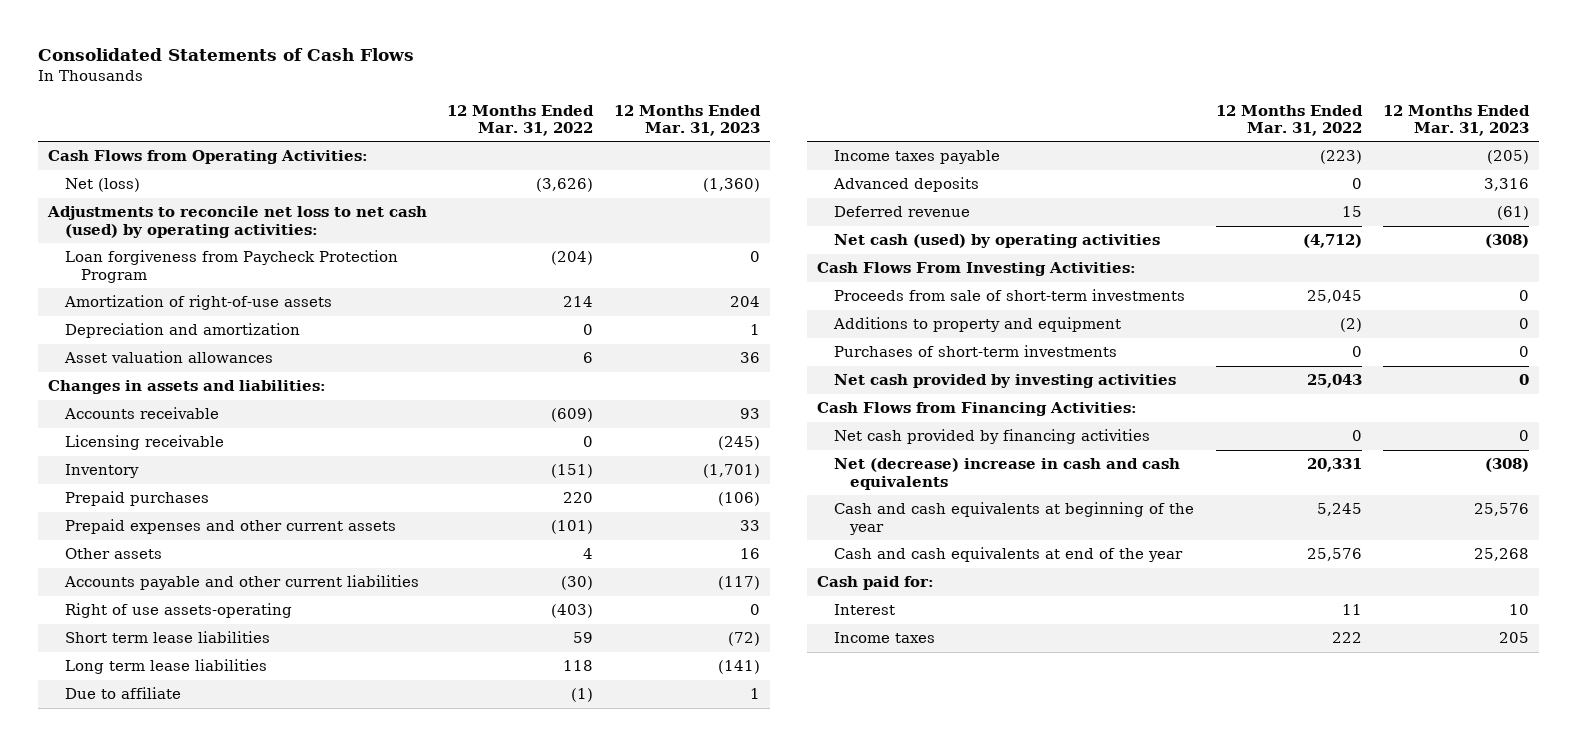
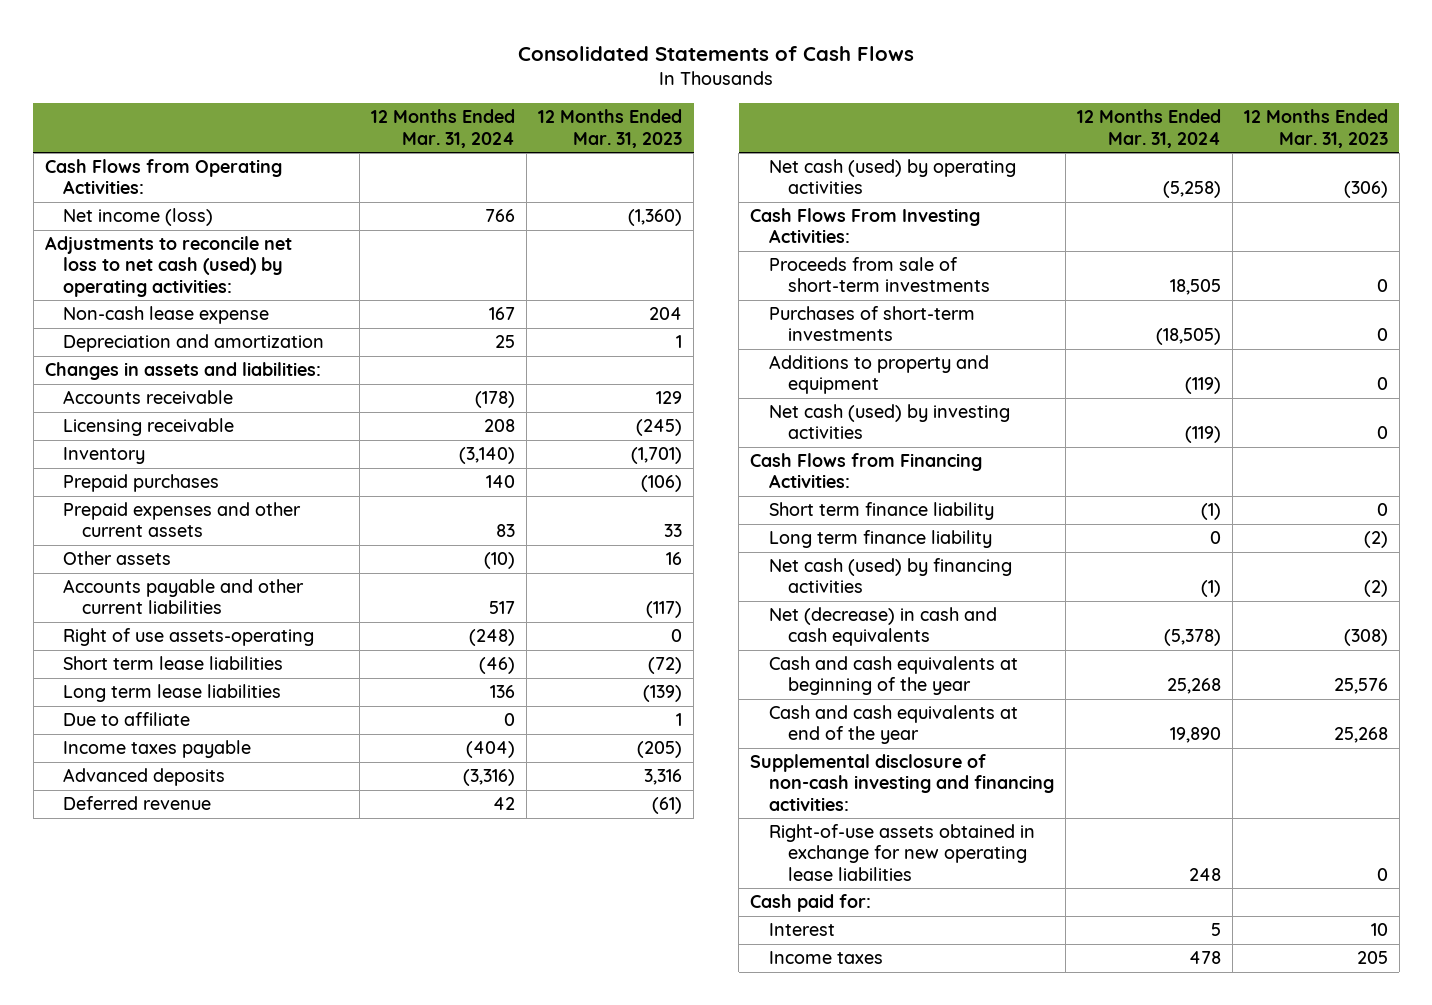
[447,104,595,136] 12 Months Ended Mar. 31, 2022 -> none
none -> [371,109,516,148] 12 Months Ended Mar. 31, 2024
[64,178,140,193] Net (loss) -> [63,208,214,227] Net income (loss)
[64,250,398,283] Loan forgiveness from Paycheck Protection Program -> none
[63,295,332,311] Amortization of right-of-use assets -> [63,306,270,325] Non-cash lease expense
[63,351,273,364] Asset valuation allowances -> none
[739,408,760,420] 93 -> [656,391,683,405] 129
[717,660,760,675] (141) -> [643,685,683,703] (139)
[1484,234,1529,249] (308) -> [1343,181,1388,199] (306)
[832,317,1121,333] Additions to property and equipment -> [768,355,989,395] Additions to property and equipment
[833,374,1176,389] Net cash provided by investing activities -> [768,404,1010,440] Net cash (used) by investing activities
none -> [768,502,994,521] Short term finance liability
none -> [768,530,992,549] Long term finance liability
[833,429,1150,445] Net cash provided by financing activities -> [768,558,1012,594] Net cash (used) by financing activities
[1518,430,1529,442] 0 -> [1363,580,1388,598] (2)
[833,458,1180,490] Net (decrease) increase in cash and cash equivalents -> [768,607,997,647] Net (decrease) in cash and cash equivalents
none -> [749,754,1054,811] Supplemental disclosure of non-cash investing and financing activities:
none -> [768,824,1035,881] Right-of-use assets obtained in exchange for new operating lease liabilities

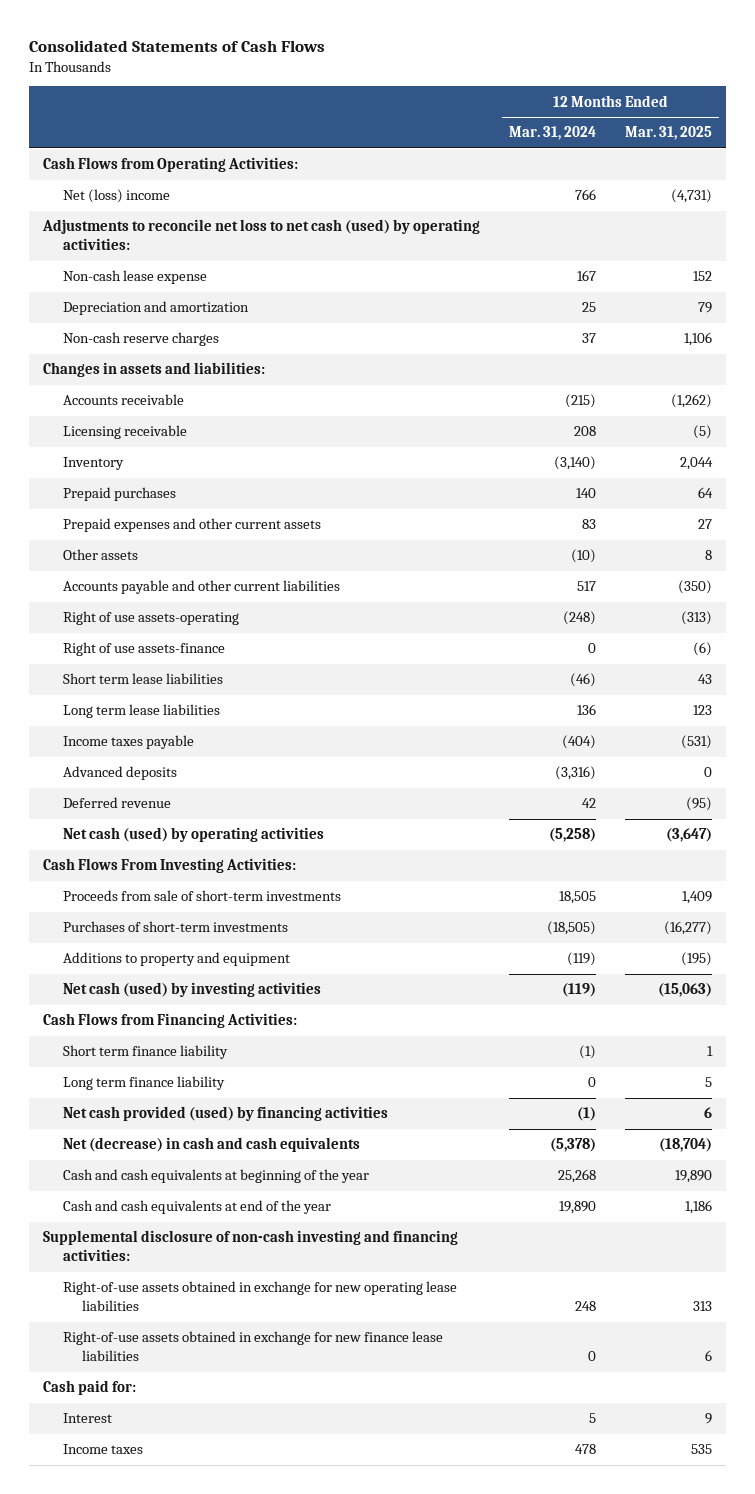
[538,109,683,148] 12 Months Ended Mar. 31, 2023 -> none
none -> [625,126,713,141] Mar. 31, 2025
[63,208,214,227] Net income (loss) -> [62,189,170,204] Net (loss) income
none -> [62,332,219,347] Non-cash reserve charges
[475,391,516,409] (178) -> [565,394,597,409] (215)
none -> [62,642,225,657] Right of use assets-finance
[63,712,191,727] Due to affiliate -> none
[768,558,1012,594] Net cash (used) by financing activities -> [62,1106,388,1122] Net cash provided (used) by financing activities
none -> [62,1331,443,1362] Right-of-use assets obtained in exchange for new finance lease liabilities

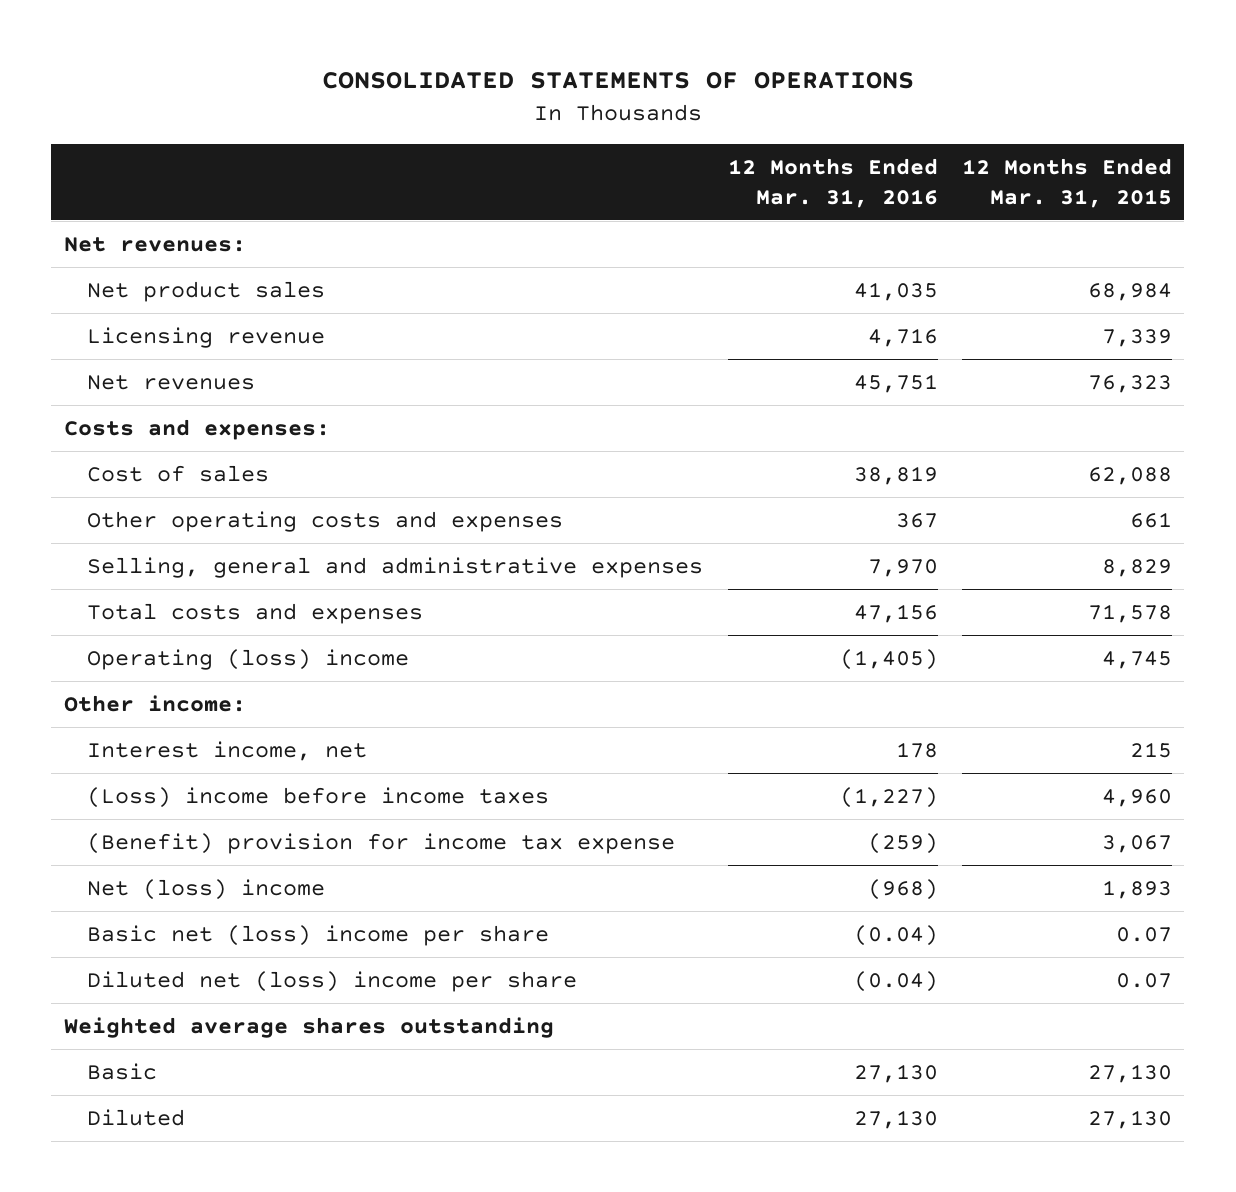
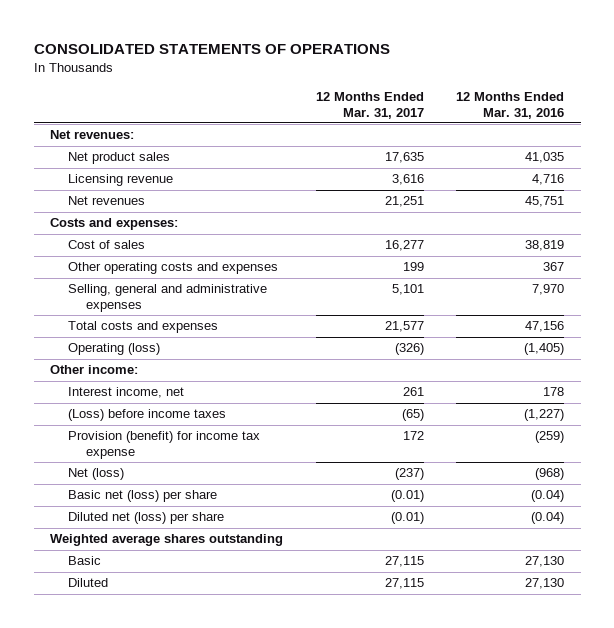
[961,157,1172,208] 12 Months Ended Mar. 31, 2015 -> none
none -> [315,91,424,119] 12 Months Ended Mar. 31, 2017
[87,648,410,670] Operating (loss) income -> [67,343,160,356] Operating (loss)
[87,786,550,808] (Loss) income before income taxes -> [67,409,226,422] (Loss) before income taxes
[87,832,676,854] (Benefit) provision for income tax expense -> [67,431,260,460] Provision (benefit) for income tax expense
[87,878,326,900] Net (loss) income -> [67,468,124,481] Net (loss)
[87,924,550,946] Basic net (loss) income per share -> [67,490,217,503] Basic net (loss) per share
[87,970,578,992] Diluted net (loss) income per share -> [67,512,224,525] Diluted net (loss) per share

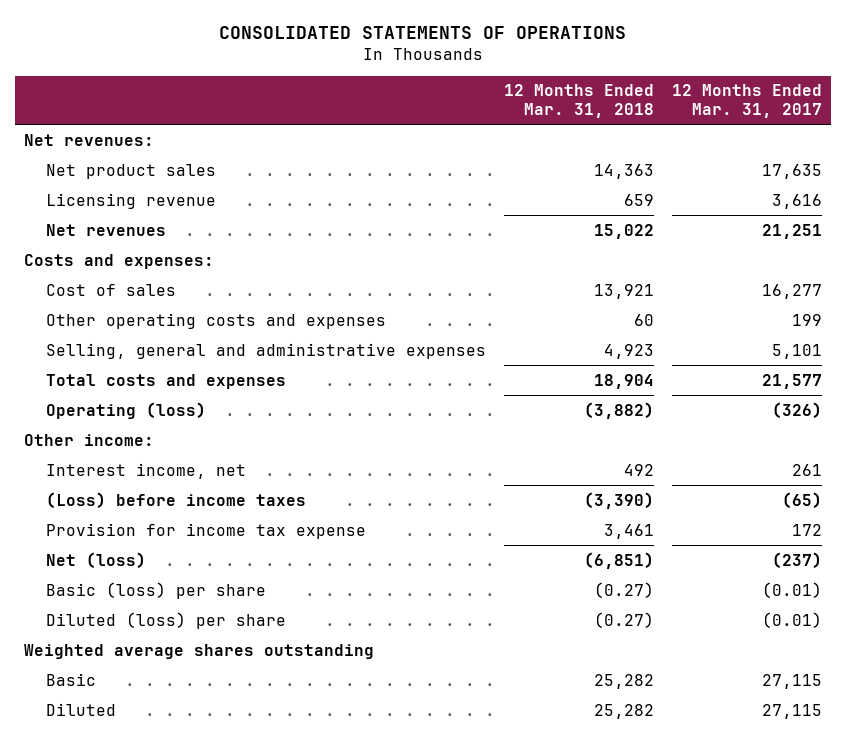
[456,91,565,119] 12 Months Ended Mar. 31, 2016 -> none
none -> [503,84,654,118] 12 Months Ended Mar. 31, 2018
[67,431,260,460] Provision (benefit) for income tax expense -> [45,522,366,539] Provision for income tax expense
[67,490,217,503] Basic net (loss) per share -> [45,581,266,599] Basic (loss) per share
[67,512,224,525] Diluted net (loss) per share -> [45,611,286,629] Diluted (loss) per share

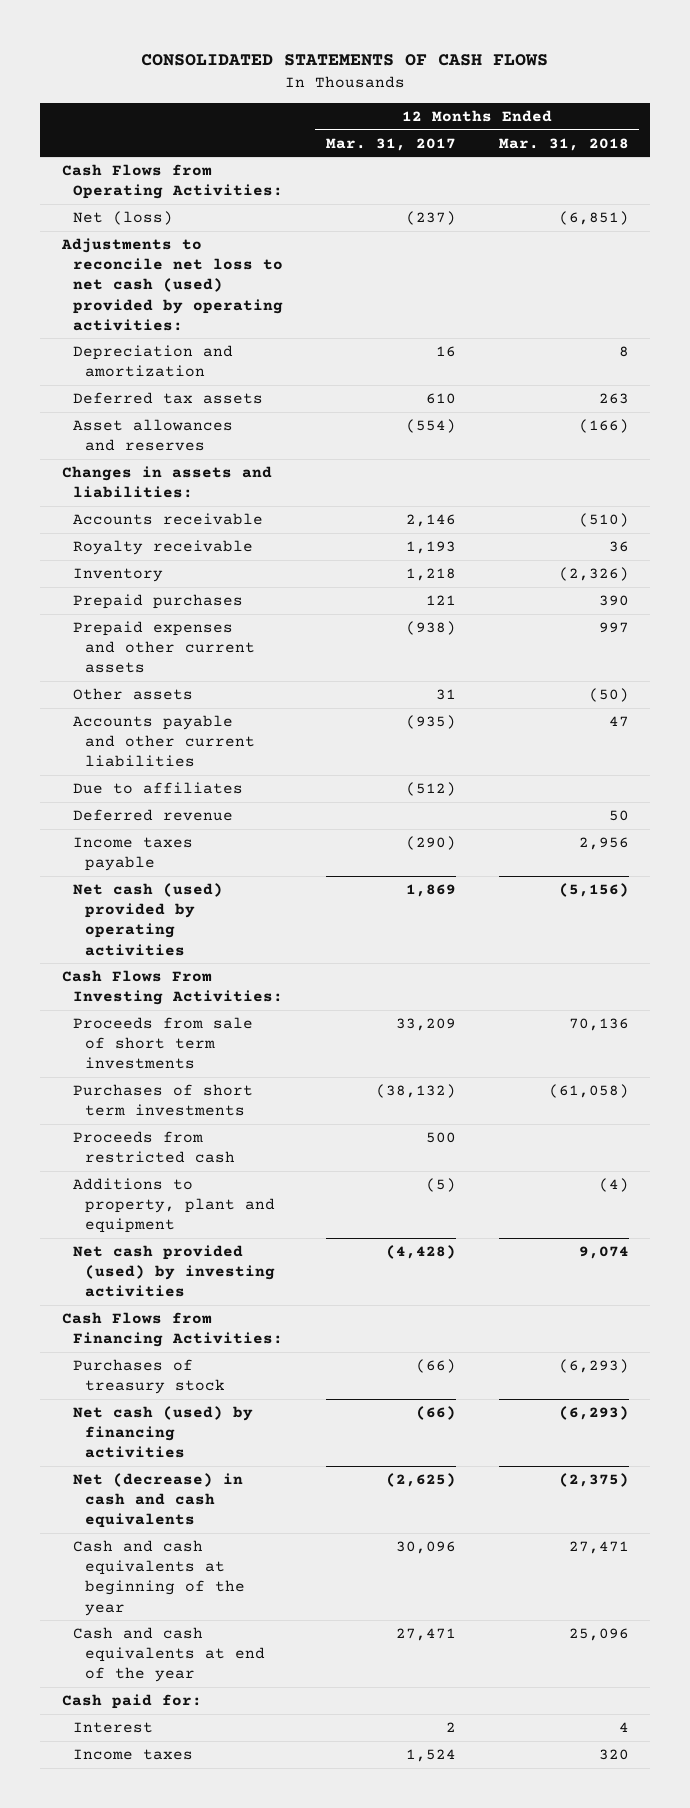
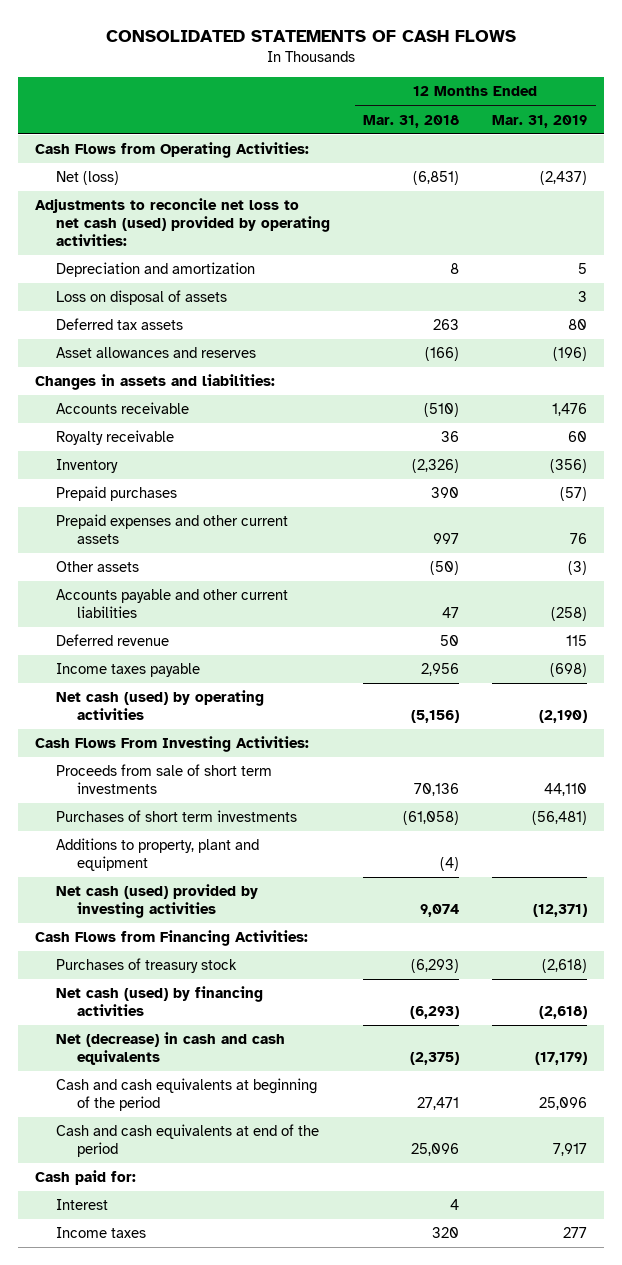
[326,137,457,151] Mar. 31, 2017 -> none
none -> [492,114,588,128] Mar. 31, 2019
none -> [55,290,227,306] Loss on disposal of assets
[73,781,244,794] Due to affiliates -> none
[73,882,224,956] Net cash (used) provided by operating activities -> [55,690,264,721] Net cash (used) by operating activities
[73,1130,236,1164] Proceeds from restricted cash -> none
[73,1244,276,1298] Net cash provided (used) by investing activities -> [55,884,258,919] Net cash (used) provided by investing activities
[73,1539,246,1616] Cash and cash equivalents at beginning of the year -> [55,1078,317,1112] Cash and cash equivalents at beginning of the period
[73,1626,266,1683] Cash and cash equivalents at end of the year -> [55,1124,319,1158] Cash and cash equivalents at end of the period

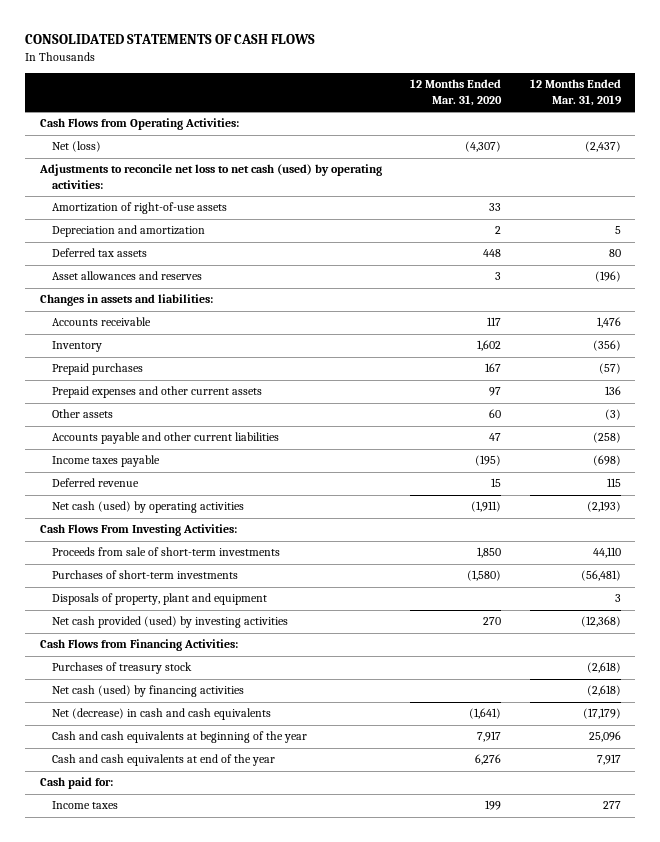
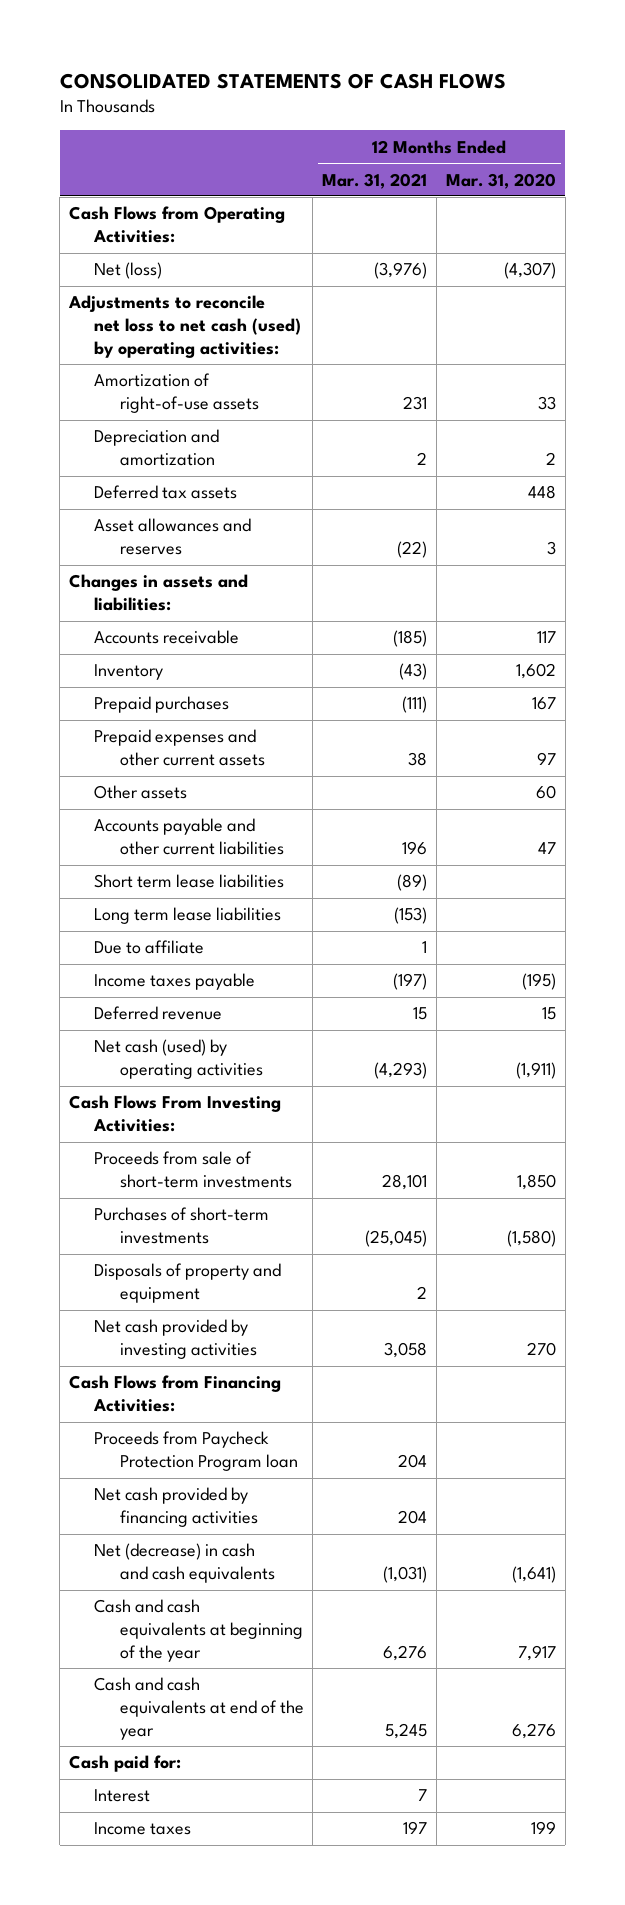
[529,79,622,107] 12 Months Ended Mar. 31, 2019 -> none
none -> [322,172,428,189] Mar. 31, 2021
none -> [94,874,285,889] Short term lease liabilities
none -> [94,907,282,925] Long term lease liabilities
none -> [94,940,205,955] Due to affiliate
[51,593,267,606] Disposals of property, plant and equipment -> [94,1263,282,1304] Disposals of property and equipment
[51,616,288,629] Net cash provided (used) by investing activities -> [94,1319,257,1360] Net cash provided by investing activities
[51,662,192,675] Purchases of treasury stock -> none
none -> [94,1431,298,1472] Proceeds from Paycheck Protection Program loan
[51,685,244,698] Net cash (used) by financing activities -> [94,1487,258,1528] Net cash provided by financing activities
none -> [94,1789,151,1803] Interest

